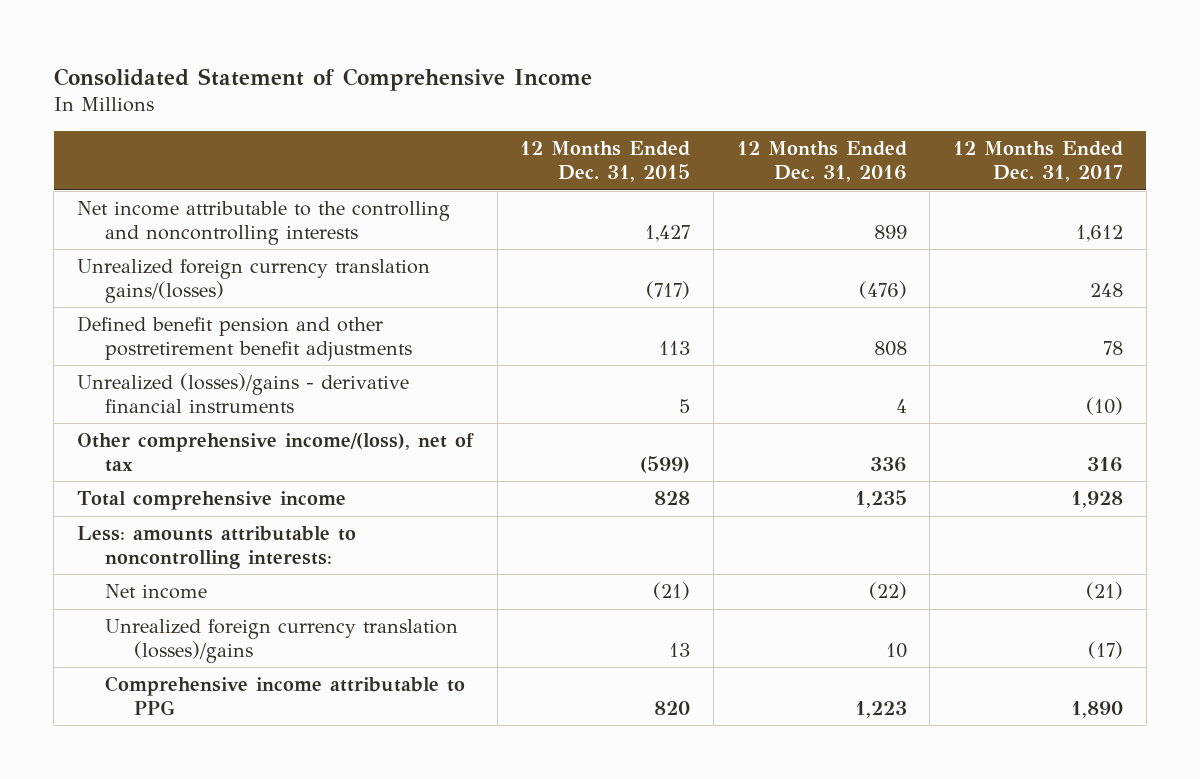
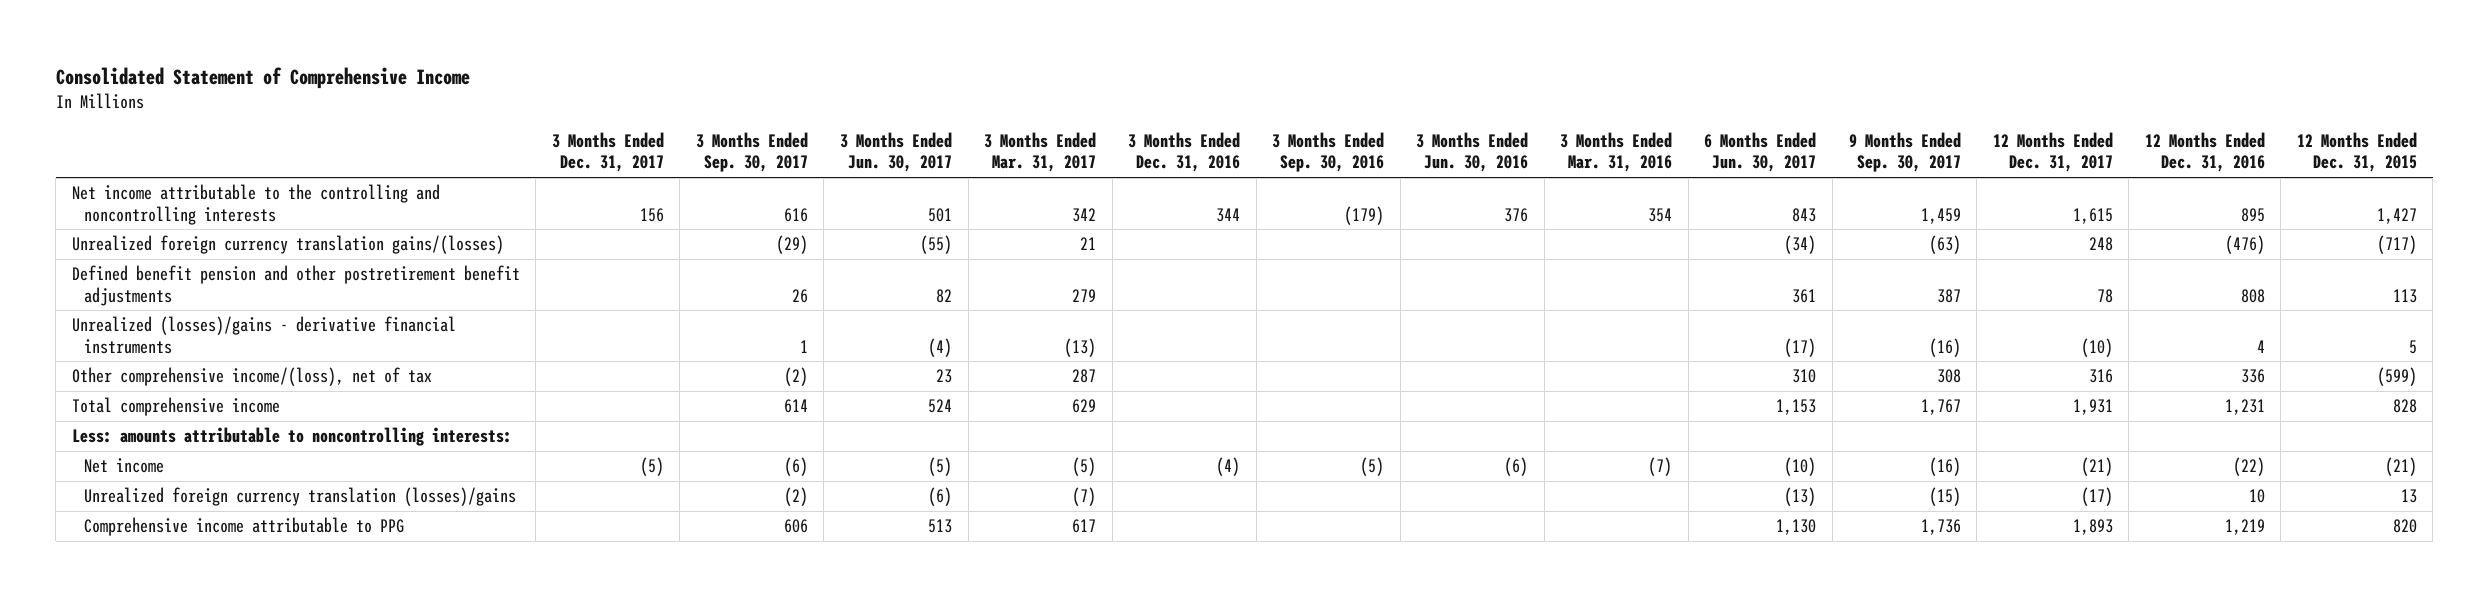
none -> [551,131,664,173] 3 Months Ended Dec. 31, 2017
none -> [695,131,808,173] 3 Months Ended Sep. 30, 2017
none -> [840,131,953,173] 3 Months Ended Jun. 30, 2017
none -> [984,131,1097,173] 3 Months Ended Mar. 31, 2017
none -> [1128,131,1241,173] 3 Months Ended Dec. 31, 2016
none -> [1272,131,1385,173] 3 Months Ended Sep. 30, 2016
none -> [1416,131,1529,173] 3 Months Ended Jun. 30, 2016
none -> [1560,131,1673,173] 3 Months Ended Mar. 31, 2016
none -> [1704,131,1817,173] 6 Months Ended Jun. 30, 2017
none -> [1848,131,1961,173] 9 Months Ended Sep. 30, 2017
[873,224,907,239] 899 -> [2240,207,2265,222] 895
[1076,224,1124,242] 1,612 -> [2072,207,2113,224] 1,615
[854,490,907,509] 1,235 -> [2224,399,2265,416] 1,231
[1071,491,1124,509] 1,928 -> [2072,399,2113,416] 1,931
[854,700,907,718] 1,223 -> [2224,519,2265,536] 1,219
[1071,700,1124,718] 1,890 -> [2072,519,2113,536] 1,893

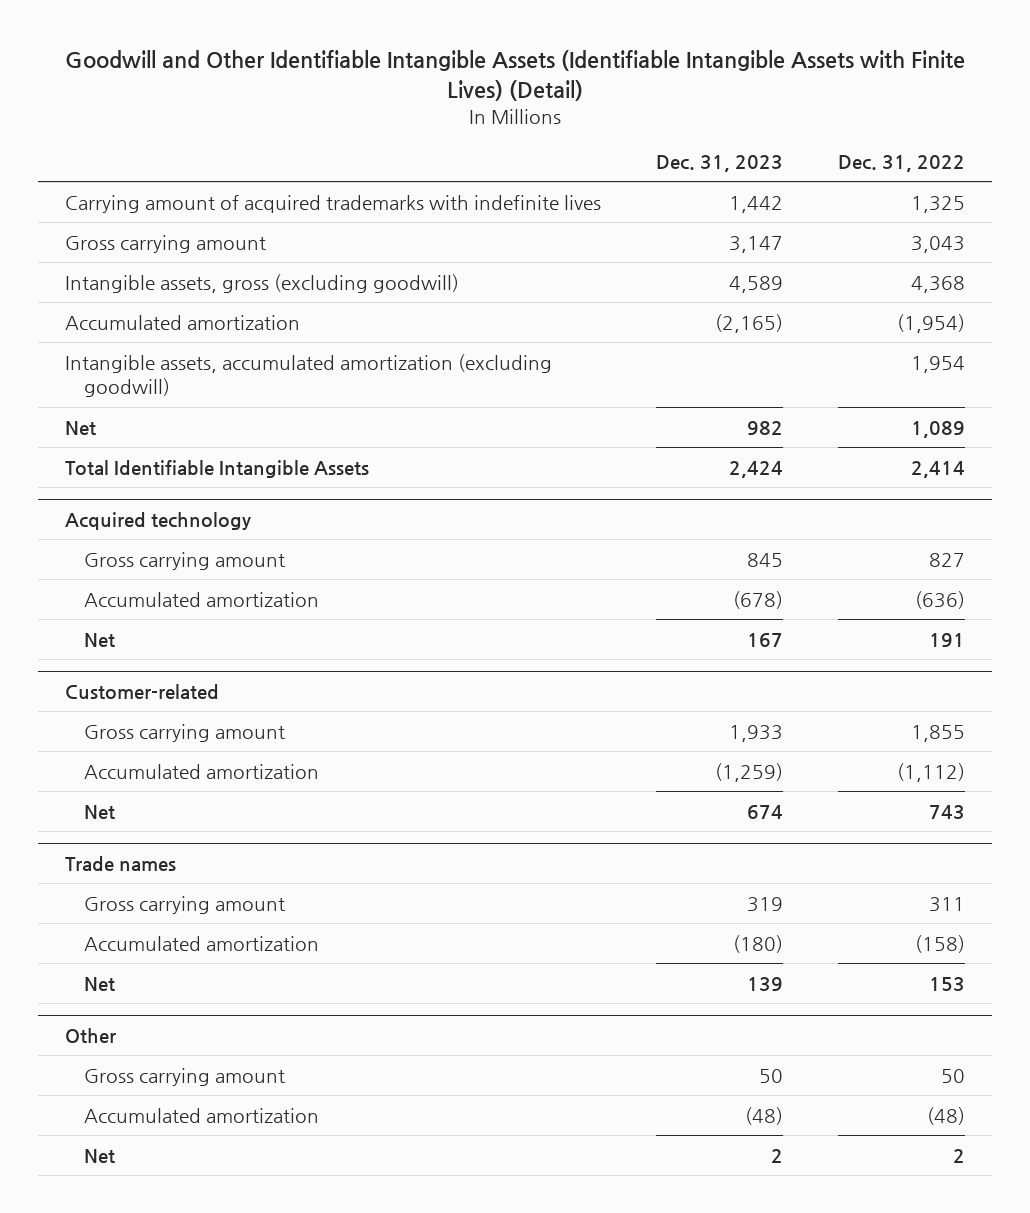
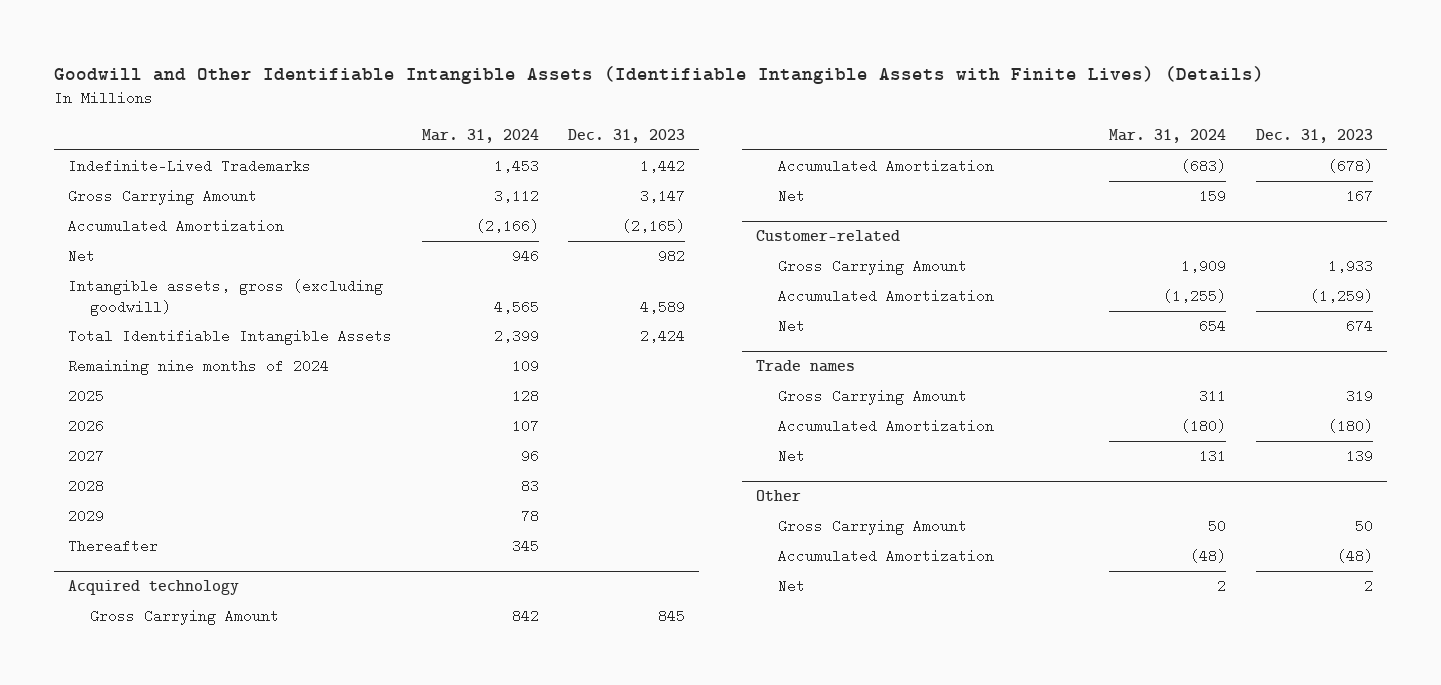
[65,50,966,101] Goodwill and Other Identifiable Intangible Assets (Identifiable Intangible Assets with Finite Lives) (Detail) -> [53,65,1264,84] Goodwill and Other Identifiable Intangible Assets (Identifiable Intangible Assets with Finite Lives) (Details)
[838,155,966,173] Dec. 31, 2022 -> none
none -> [421,128,539,143] Mar. 31, 2024
[65,353,553,398] Intangible assets, accumulated amortization (excluding goodwill) -> none
[65,194,602,213] Carrying amount of acquired trademarks with indefinite lives -> [68,159,312,174] Indefinite-Lived Trademarks
[65,234,267,253] Gross carrying amount -> [68,189,258,206] Gross Carrying Amount
[65,314,301,330] Accumulated amortization -> [68,219,285,234] Accumulated Amortization
[65,273,460,293] Intangible assets, gross (excluding goodwill) -> [68,279,384,316] Intangible assets, gross (excluding goodwill)
none -> [68,359,330,376] Remaining nine months of 2024
none -> [68,389,105,404] 2025
none -> [68,419,105,434] 2026
none -> [68,449,105,464] 2027
none -> [68,479,105,494] 2028
none -> [68,509,105,524] 2029
none -> [68,539,159,554] Thereafter
[83,551,285,570] Gross carrying amount -> [89,609,279,626] Gross Carrying Amount
[83,591,319,607] Accumulated amortization -> [777,159,994,174] Accumulated Amortization
[83,723,285,742] Gross carrying amount -> [777,259,967,276] Gross Carrying Amount
[83,763,319,779] Accumulated amortization -> [777,289,994,304] Accumulated Amortization
[83,895,285,914] Gross carrying amount -> [777,389,967,406] Gross Carrying Amount
[83,935,319,951] Accumulated amortization -> [777,419,994,434] Accumulated Amortization
[83,1067,285,1086] Gross carrying amount -> [777,519,967,536] Gross Carrying Amount
[83,1107,319,1123] Accumulated amortization -> [777,549,994,564] Accumulated Amortization

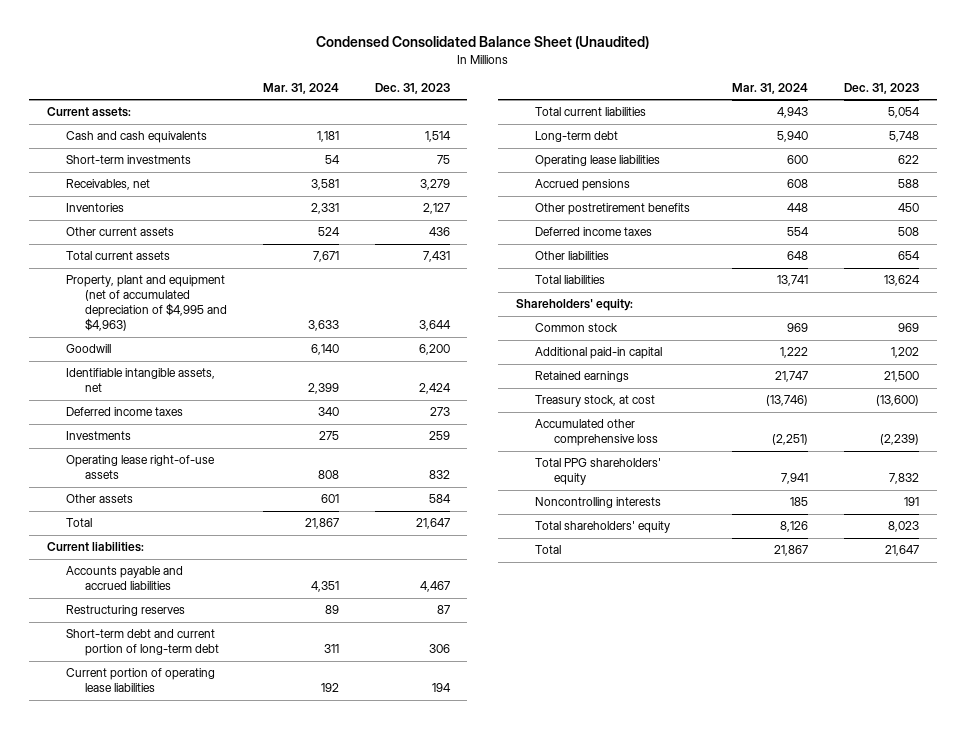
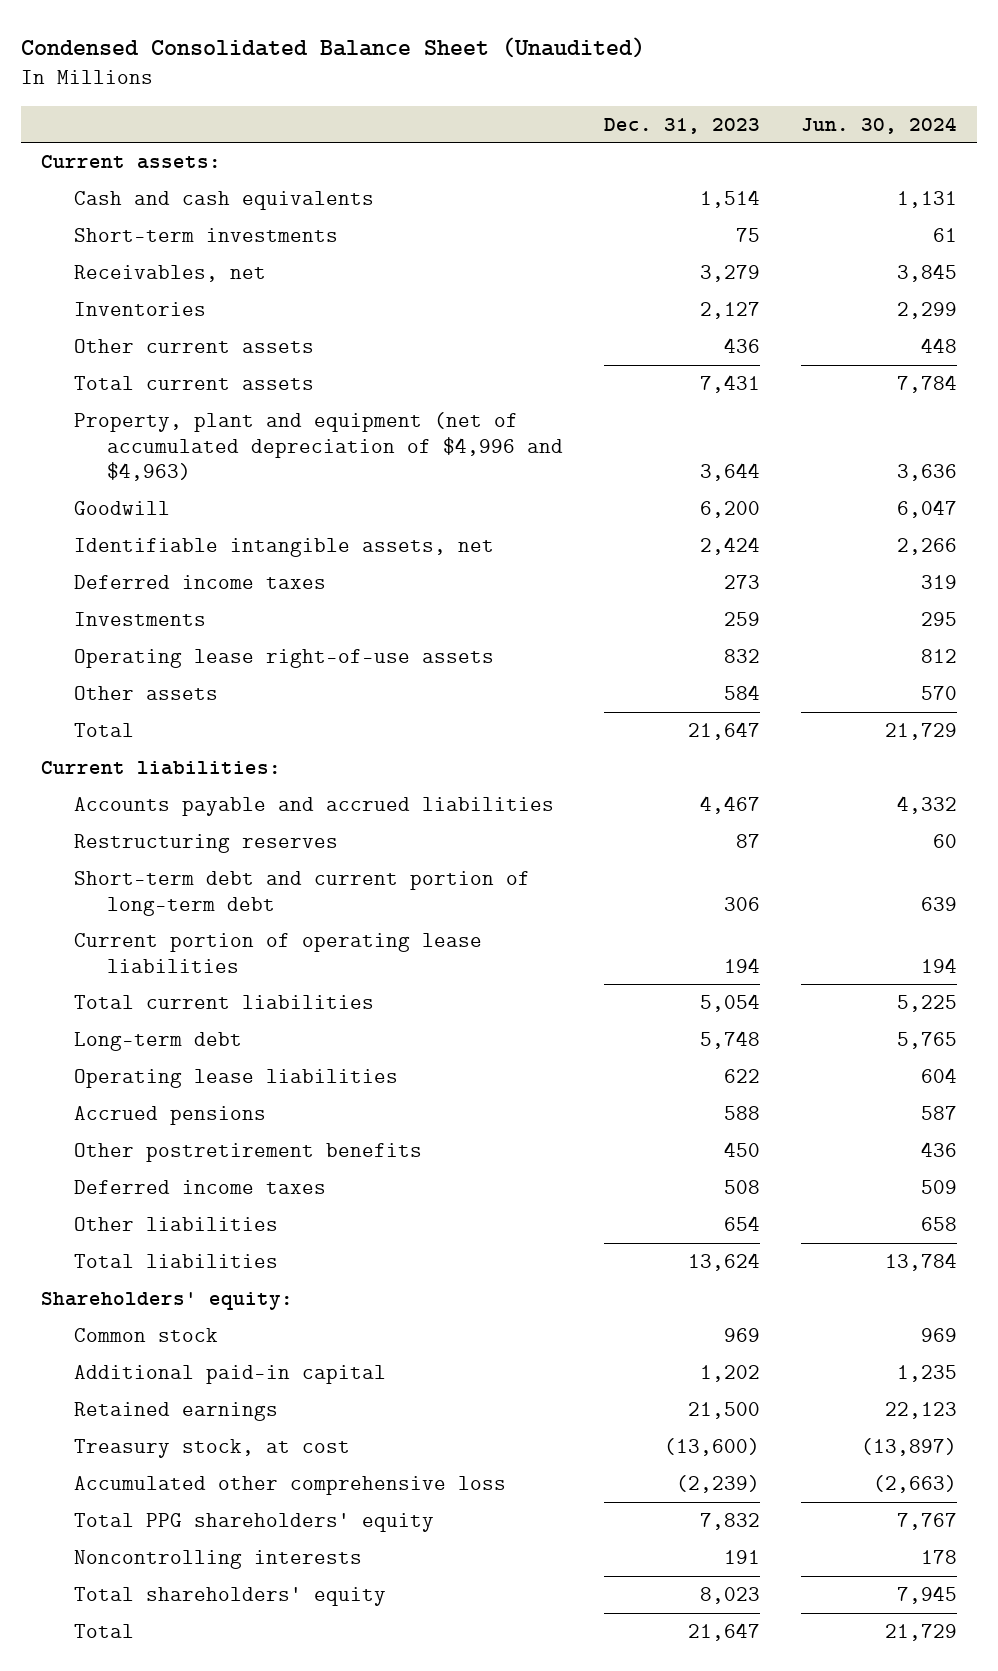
[262,82,339,94] Mar. 31, 2024 -> none
none -> [800,116,957,134] Jun. 30, 2024
[65,275,227,332] Property, plant and equipment (net of accumulated depreciation of $4,995 and $4,963) -> [74,411,564,482] Property, plant and equipment (net of accumulated depreciation of $4,996 and $4,963)

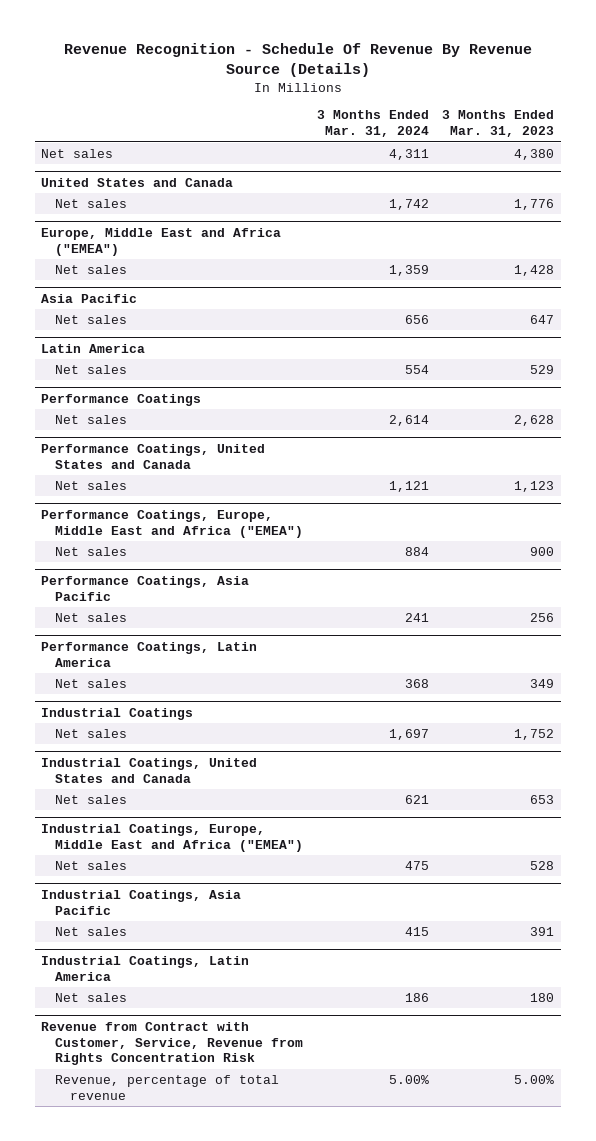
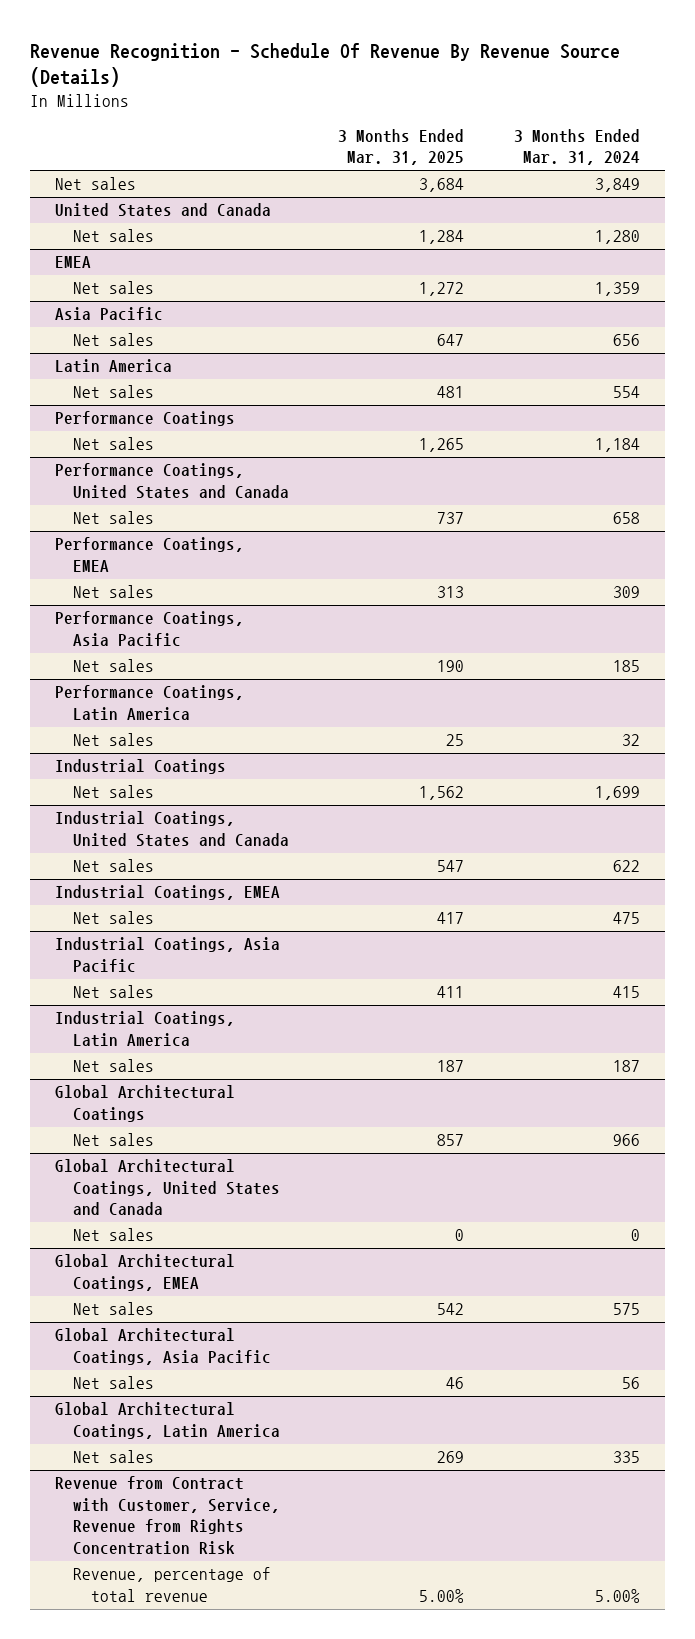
[442,110,555,138] 3 Months Ended Mar. 31, 2023 -> none
none -> [338,128,465,166] 3 Months Ended Mar. 31, 2025
[388,148,429,160] 4,311 -> [595,178,641,193] 3,849
[388,198,429,210] 1,742 -> [595,230,641,245] 1,280
[41,227,282,256] Europe, Middle East and Africa ("EMEA") -> [55,256,92,269] EMEA
[388,414,429,426] 2,614 -> [595,438,641,453] 1,184
[41,509,304,538] Performance Coatings, Europe, Middle East and Africa ("EMEA") -> none
[388,480,429,492] 1,121 -> [613,512,641,525] 658
none -> [55,537,245,572] Performance Coatings, EMEA
[404,546,429,556] 884 -> [613,586,641,599] 309
[404,612,429,622] 241 -> [613,660,641,673] 185
[404,678,429,688] 368 -> [622,734,641,747] 32
[388,728,429,740] 1,697 -> [595,786,641,801] 1,699
[41,823,304,852] Industrial Coatings, Europe, Middle East and Africa ("EMEA") -> none
[404,794,429,804] 621 -> [613,860,641,873] 622
none -> [55,885,281,901] Industrial Coatings, EMEA
[404,992,429,1002] 186 -> [613,1060,641,1073] 187
none -> [55,1085,236,1122] Global Architectural Coatings
none -> [72,1133,154,1147] Net sales
none -> [55,1159,280,1216] Global Architectural Coatings, United States and Canada
none -> [72,1228,154,1242] Net sales
none -> [55,1254,236,1291] Global Architectural Coatings, EMEA
none -> [72,1302,154,1316] Net sales
none -> [55,1328,271,1365] Global Architectural Coatings, Asia Pacific
none -> [72,1376,154,1390] Net sales
none -> [55,1402,280,1439] Global Architectural Coatings, Latin America
none -> [72,1450,154,1464] Net sales

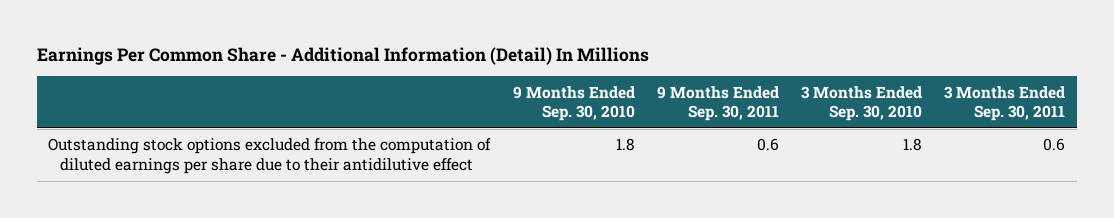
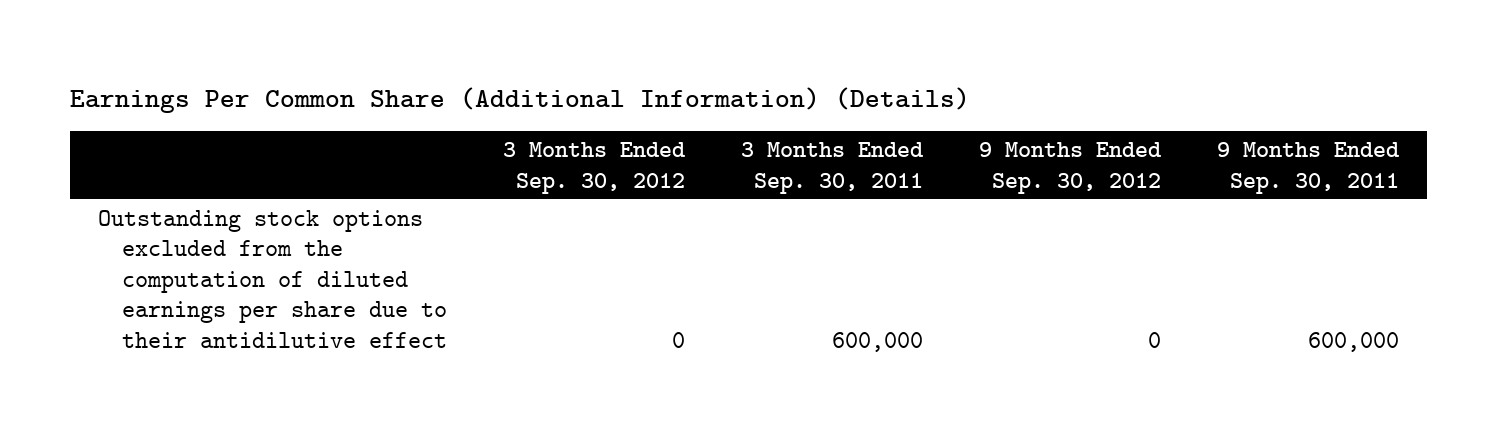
[37,46,650,65] Earnings Per Common Share - Additional Information (Detail) In Millions -> [69,87,970,114] Earnings Per Common Share (Additional Information) (Details)
[512,85,635,122] 9 Months Ended Sep. 30, 2010 -> none
[801,85,923,122] 3 Months Ended Sep. 30, 2010 -> none
none -> [503,142,687,194] 3 Months Ended Sep. 30, 2012
none -> [979,142,1163,194] 9 Months Ended Sep. 30, 2012
[756,138,779,152] 0.6 -> [1308,331,1400,352] 600,000
[1043,138,1066,152] 0.6 -> [832,331,924,352] 600,000

